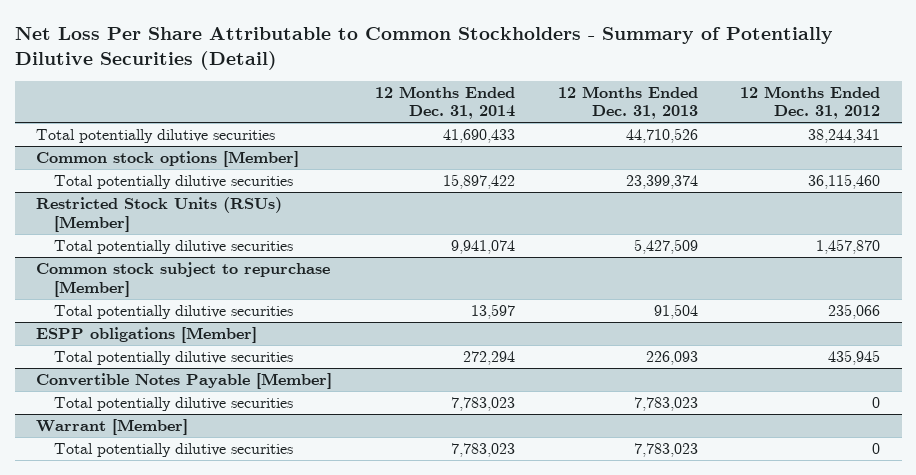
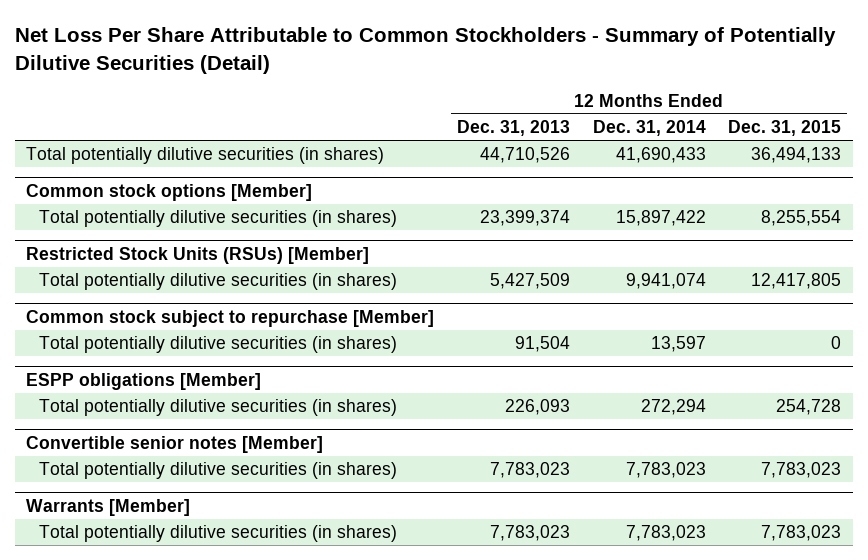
[740,85,881,120] 12 Months Ended Dec. 31, 2012 -> none
none -> [728,119,842,136] Dec. 31, 2015
[36,128,276,143] Total potentially dilutive securities -> [26,147,385,165] Total potentially dilutive securities (in shares)
[54,174,294,189] Total potentially dilutive securities -> [39,210,398,228] Total potentially dilutive securities (in shares)
[54,239,294,254] Total potentially dilutive securities -> [39,273,398,291] Total potentially dilutive securities (in shares)
[54,304,294,319] Total potentially dilutive securities -> [39,336,398,354] Total potentially dilutive securities (in shares)
[54,350,294,365] Total potentially dilutive securities -> [39,399,398,417] Total potentially dilutive securities (in shares)
[36,372,333,389] Convertible Notes Payable [Member] -> [26,436,324,454] Convertible senior notes [Member]
[54,396,294,411] Total potentially dilutive securities -> [39,462,398,480] Total potentially dilutive securities (in shares)
[36,418,189,435] Warrant [Member] -> [26,499,191,517] Warrants [Member]
[54,442,294,457] Total potentially dilutive securities -> [39,525,398,543] Total potentially dilutive securities (in shares)

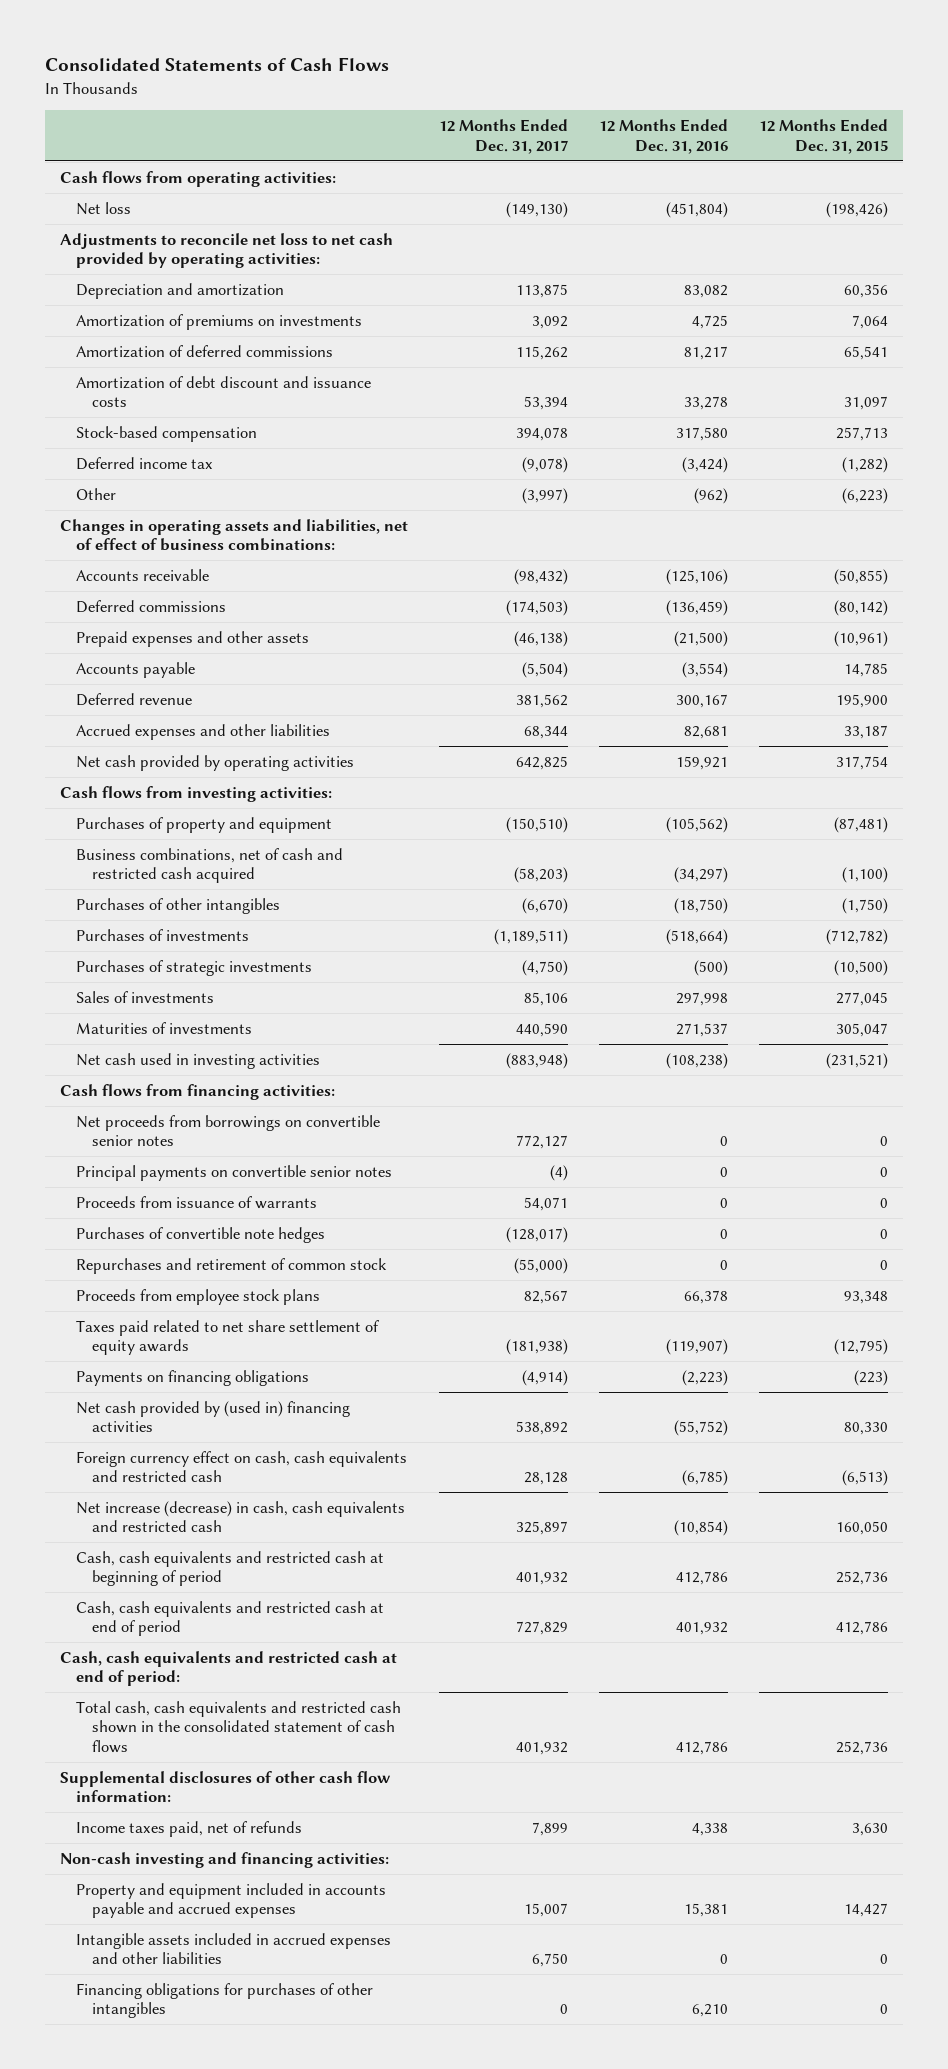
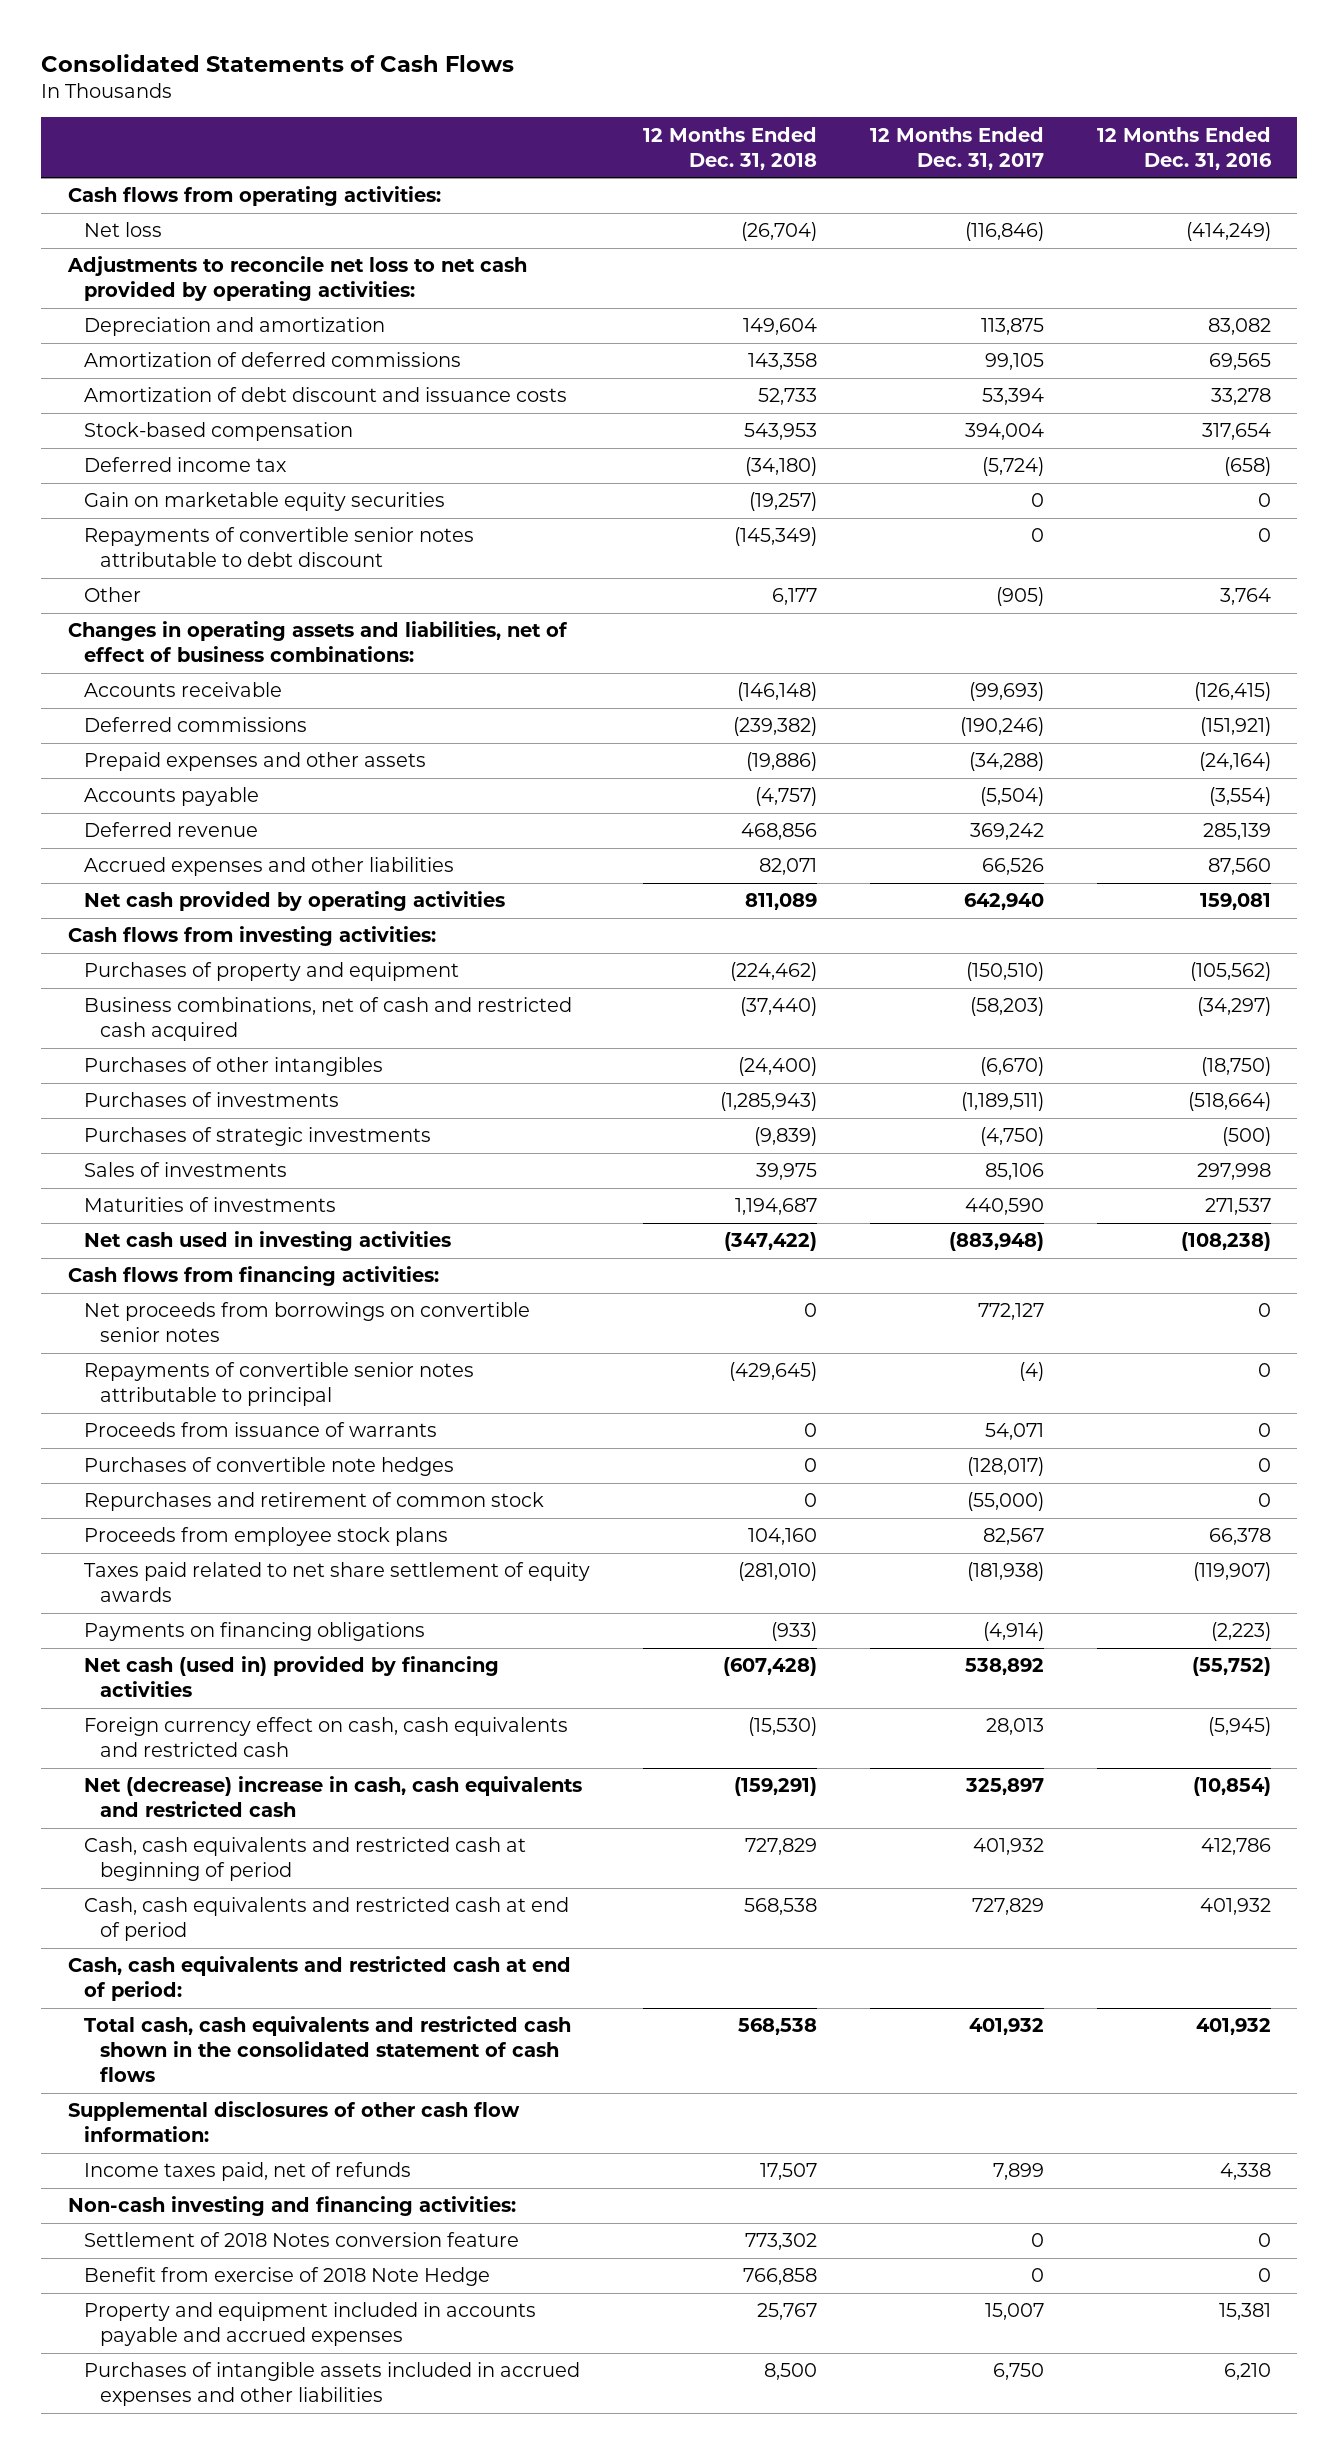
[758,119,888,154] 12 Months Ended Dec. 31, 2015 -> none
none -> [642,126,817,170] 12 Months Ended Dec. 31, 2018
[506,201,569,218] (149,130) -> [964,222,1044,242] (116,846)
[666,201,729,218] (451,804) -> [1185,222,1271,242] (414,249)
[76,313,363,330] Amortization of premiums on investments -> none
[516,345,569,360] 115,262 -> [984,353,1044,371] 99,105
[684,345,729,360] 81,217 -> [1208,353,1271,371] 69,565
[516,426,569,441] 394,078 -> [964,423,1044,441] 394,004
[676,426,729,441] 317,580 -> [1201,423,1271,441] 317,654
[522,456,569,473] (9,078) -> [981,457,1044,477] (5,724)
[682,456,729,473] (3,424) -> [1223,457,1271,477] (658)
none -> [83,492,445,512] Gain on marketable equity securities
none -> [83,527,474,568] Repayments of convertible senior notes attributable to debt discount
[522,487,569,504] (3,997) -> [995,587,1044,607] (905)
[694,487,729,504] (962) -> [1219,588,1271,606] 3,764
[514,568,569,585] (98,432) -> [968,682,1044,702] (99,693)
[666,568,729,585] (125,106) -> [1193,682,1271,702] (126,415)
[506,599,569,616] (174,503) -> [959,717,1044,737] (190,246)
[666,599,729,616] (136,459) -> [1199,717,1271,737] (151,921)
[514,630,569,647] (46,138) -> [968,752,1044,772] (34,288)
[674,630,729,647] (21,500) -> [1198,752,1271,772] (24,164)
[516,693,569,708] 381,562 -> [969,823,1044,841] 369,242
[676,693,729,708] 300,167 -> [1202,823,1271,841] 285,139
[524,725,569,739] 68,344 -> [981,858,1044,876] 66,526
[684,725,729,739] 82,681 -> [1207,858,1271,876] 87,560
[516,755,569,770] 642,825 -> [963,893,1044,911] 642,940
[676,755,729,770] 159,921 -> [1199,893,1271,911] 159,081
[76,1164,393,1181] Principal payments on convertible senior notes -> none
none -> [83,1362,474,1407] Repayments of convertible senior notes attributable to principal
[76,1400,351,1433] Net cash provided by (used in) financing activities -> [83,1656,499,1698] Net cash (used in) provided by financing activities
[524,1472,569,1486] 28,128 -> [985,1718,1044,1736] 28,013
[682,1470,729,1487] (6,785) -> [1207,1717,1271,1737] (5,945)
[76,1500,406,1533] Net increase (decrease) in cash, cash equivalents and restricted cash -> [83,1776,582,1818] Net (decrease) increase in cash, cash equivalents and restricted cash
[676,1740,729,1755] 412,786 -> [1195,2018,1271,2036] 401,932
none -> [83,2232,519,2248] Settlement of 2018 Notes conversion feature
none -> [83,2267,490,2287] Benefit from exercise of 2018 Note Hedge
[76,1982,374,2019] Financing obligations for purchases of other intangibles -> none
[76,1932,392,1965] Intangible assets included in accrued expenses and other liabilities -> [83,2362,580,2407] Purchases of intangible assets included in accrued expenses and other liabilities
[720,1954,729,1965] 0 -> [1223,2363,1271,2381] 6,210

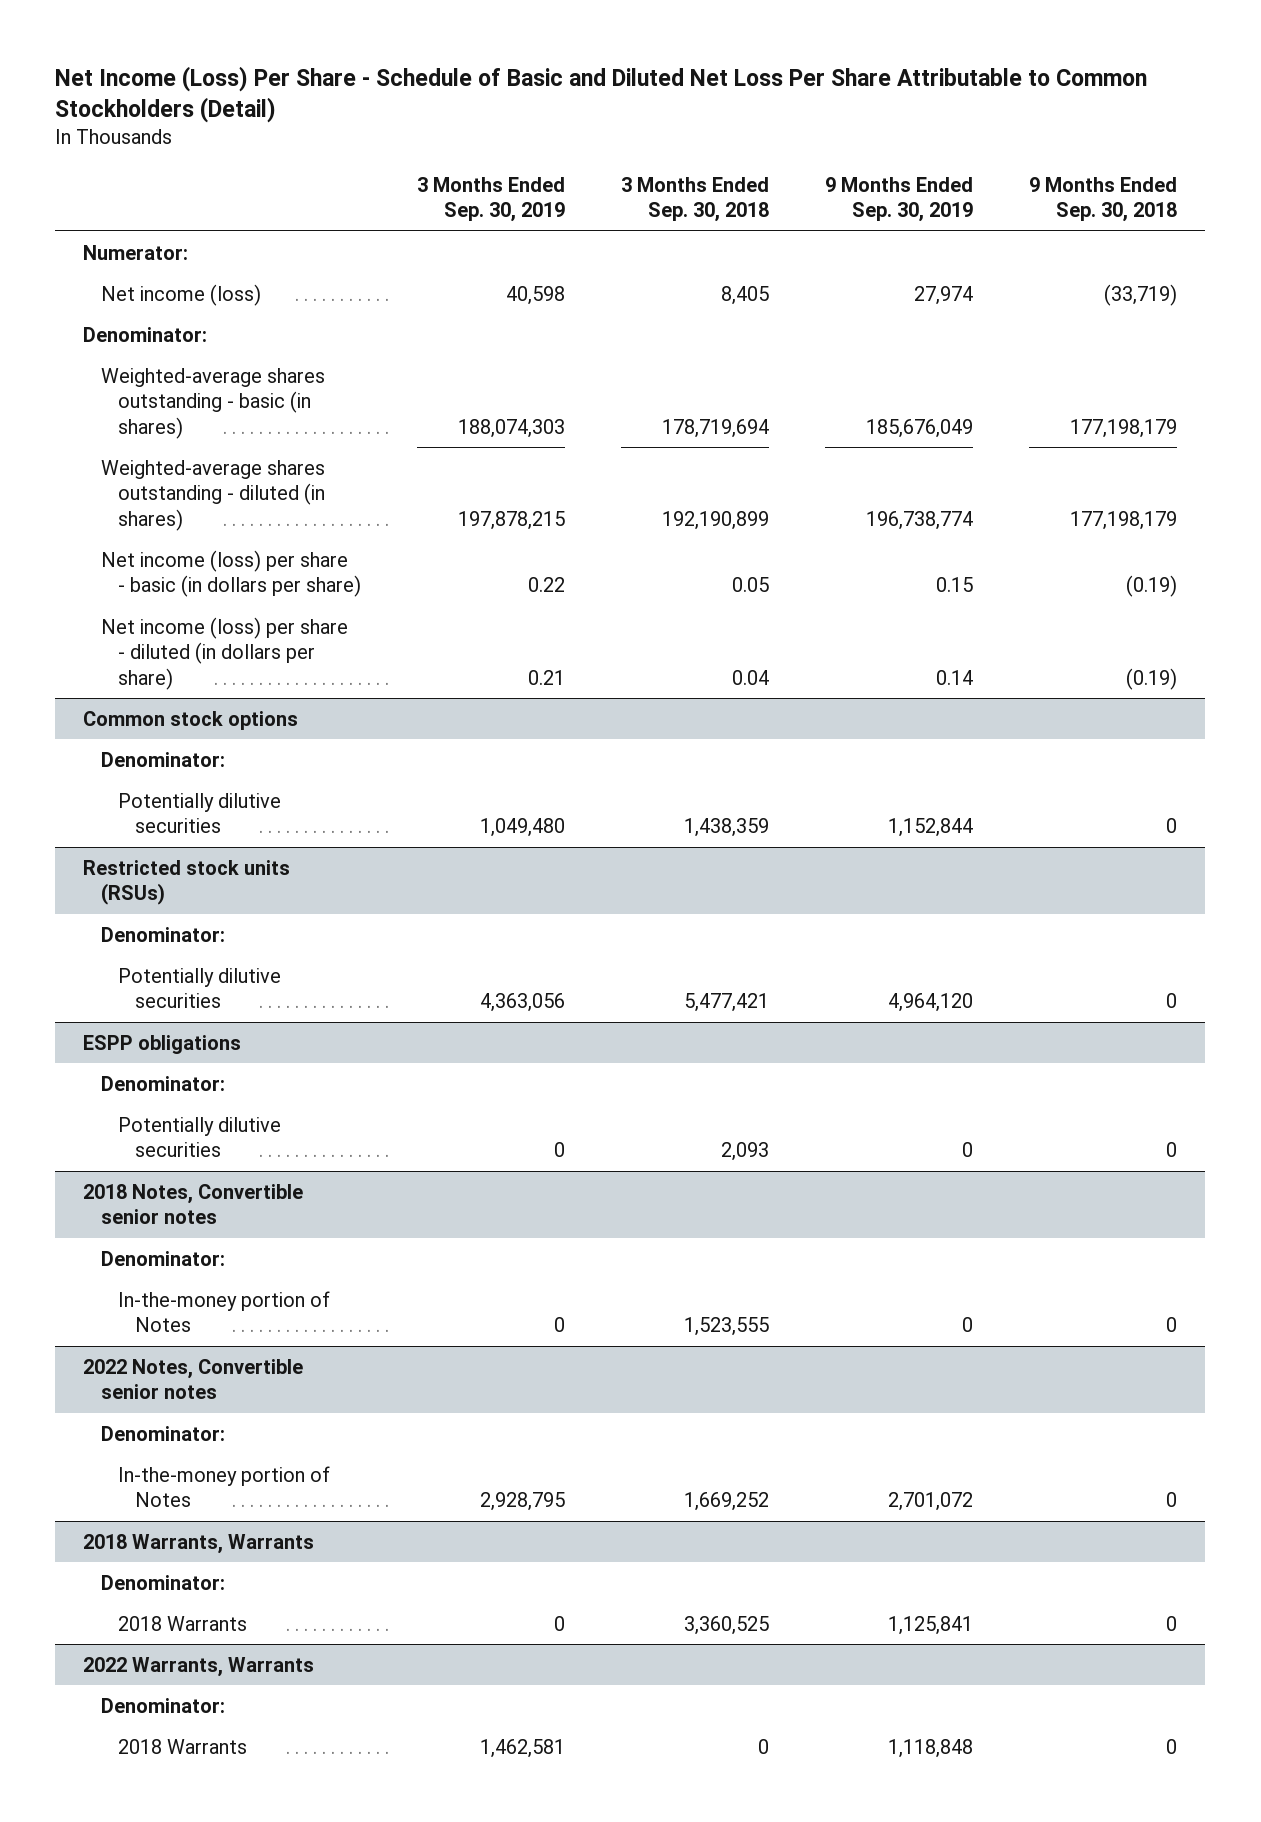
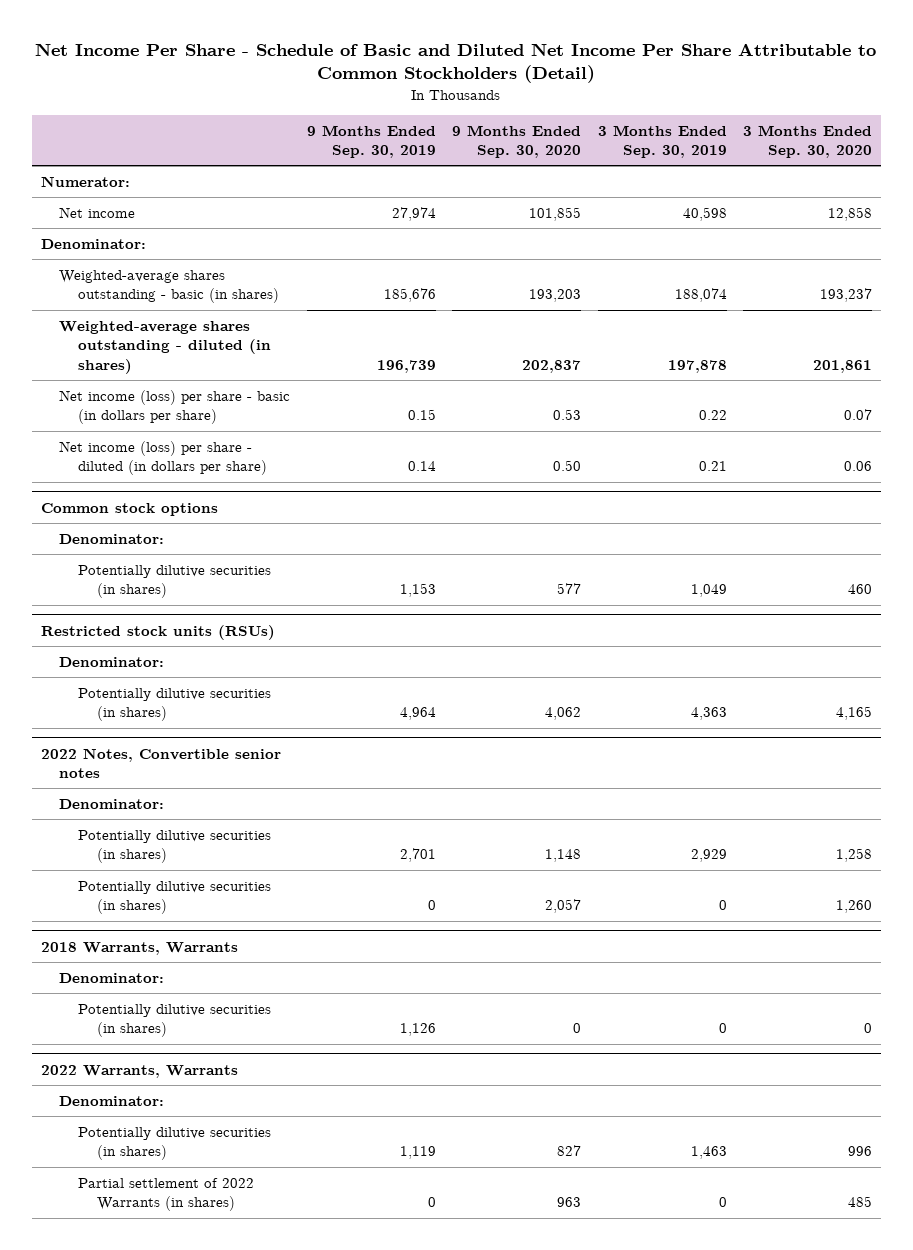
[55,66,1148,124] Net Income (Loss) Per Share - Schedule of Basic and Diluted Net Loss Per Share Attributable to Common Stockholders (Detail) -> [35,42,877,84] Net Income Per Share - Schedule of Basic and Diluted Net Income Per Share Attributable to Common Stockholders (Detail)
[620,176,769,223] 3 Months Ended Sep. 30, 2018 -> none
[1029,176,1178,223] 9 Months Ended Sep. 30, 2018 -> none
none -> [452,124,582,159] 9 Months Ended Sep. 30, 2020
none -> [743,124,873,159] 3 Months Ended Sep. 30, 2020
[100,283,261,306] Net income (loss) -> [59,206,136,218] Net income
[457,418,565,438] 188,074,303 -> [674,288,727,303] 188,074
[866,418,974,438] 185,676,049 -> [383,288,436,303] 185,676
[457,510,565,530] 197,878,215 -> [667,360,727,374] 197,878
[866,510,974,530] 196,738,774 -> [376,360,436,374] 196,739
[117,792,281,834] Potentially dilutive securities -> [77,564,271,599] Potentially dilutive securities (in shares)
[479,818,565,838] 1,049,480 -> [690,584,727,598] 1,049
[888,818,974,838] 1,152,844 -> [399,583,436,598] 1,153
[83,1034,242,1054] ESPP obligations -> none
[100,1075,225,1091] Denominator: -> none
[117,1116,281,1158] Potentially dilutive securities -> none
[83,1183,304,1225] 2018 Notes, Convertible senior notes -> none
[100,1250,225,1266] Denominator: -> none
[117,1290,330,1333] In-the-money portion of Notes -> none
[117,967,281,1009] Potentially dilutive securities -> [77,687,271,722] Potentially dilutive securities (in shares)
[479,993,565,1013] 4,363,056 -> [690,707,727,721] 4,363
[888,993,974,1013] 4,964,120 -> [399,707,436,721] 4,964
[117,1465,330,1508] In-the-money portion of Notes -> none
none -> [77,829,271,864] Potentially dilutive securities (in shares)
none -> [77,880,271,915] Potentially dilutive securities (in shares)
[117,1615,247,1631] 2018 Warrants -> none
none -> [77,1003,271,1038] Potentially dilutive securities (in shares)
[117,1738,247,1754] 2018 Warrants -> none
none -> [77,1126,271,1161] Potentially dilutive securities (in shares)
none -> [77,1177,254,1212] Partial settlement of 2022 Warrants (in shares)

